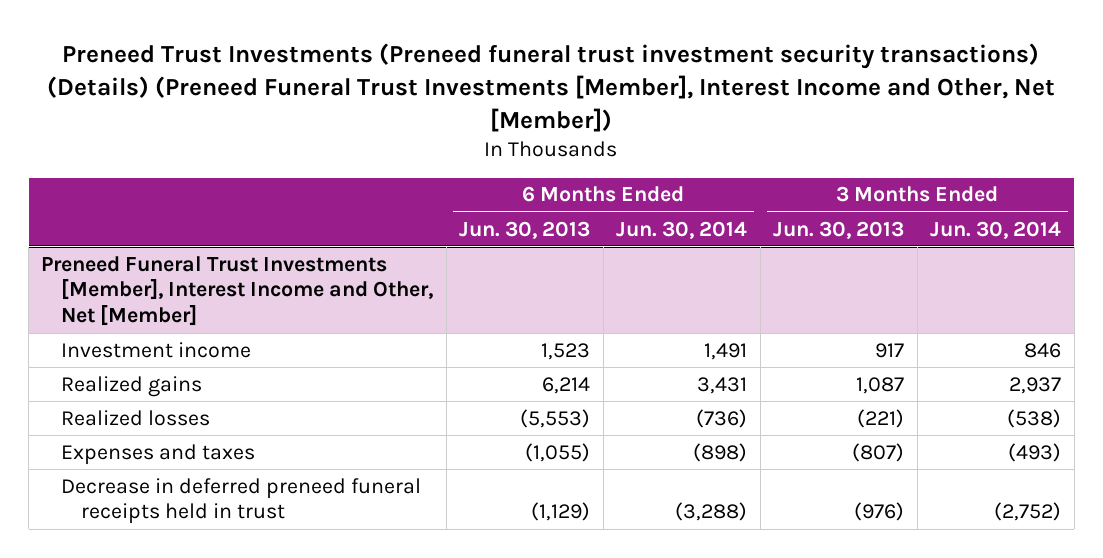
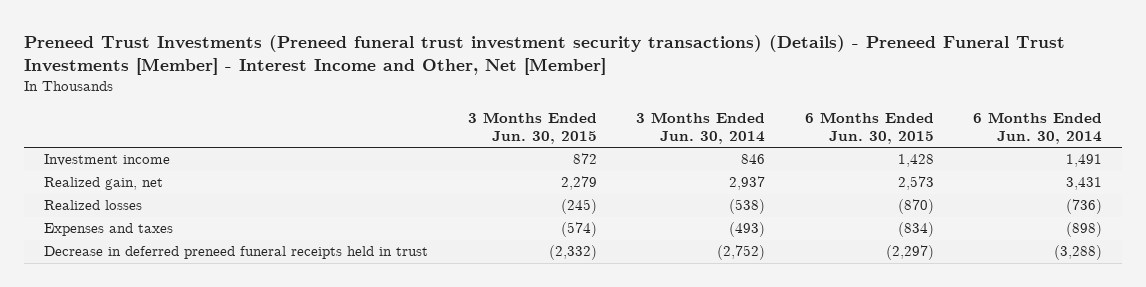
[47,42,1056,132] Preneed Trust Investments (Preneed funeral trust investment security transactions) (Details) (Preneed Funeral Trust Investments [Member], Interest Income and Other, Net [Member]) -> [24,34,1066,75] Preneed Trust Investments (Preneed funeral trust investment security transactions) (Details) - Preneed Funeral Trust Investments [Member] - Interest Income and Other, Net [Member]
[459,220,591,239] Jun. 30, 2013 -> none
[773,220,905,239] Jun. 30, 2013 -> none
none -> [467,111,597,145] 3 Months Ended Jun. 30, 2015
none -> [804,111,934,145] 6 Months Ended Jun. 30, 2015
[41,255,434,327] Preneed Funeral Trust Investments [Member], Interest Income and Other, Net [Member] -> none
[61,375,203,397] Realized gains -> [44,177,164,191] Realized gain, net

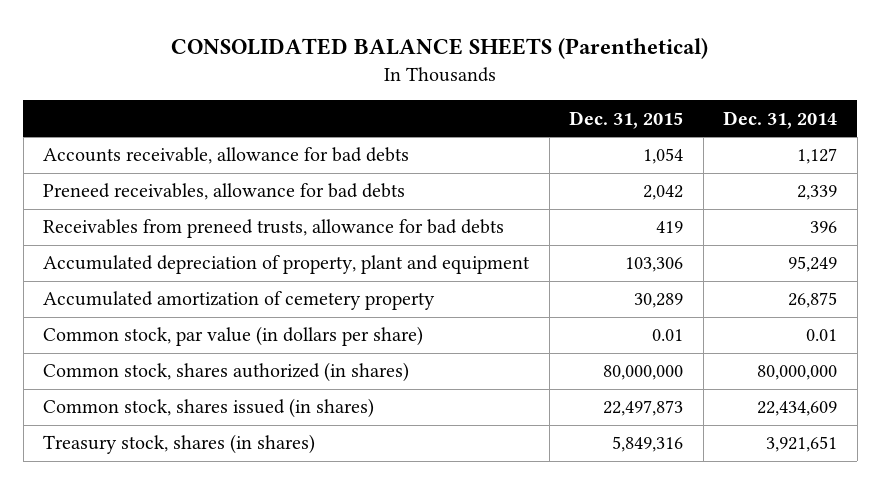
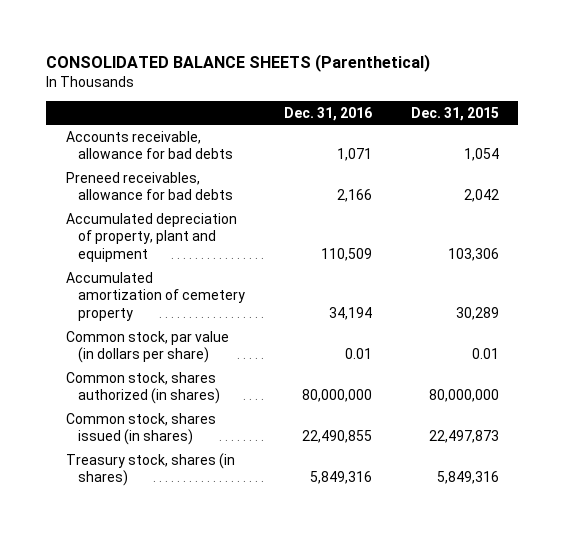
[723,110,838,129] Dec. 31, 2014 -> none
none -> [283,106,372,121] Dec. 31, 2016
[43,219,505,239] Receivables from preneed trusts, allowance for bad debts -> none

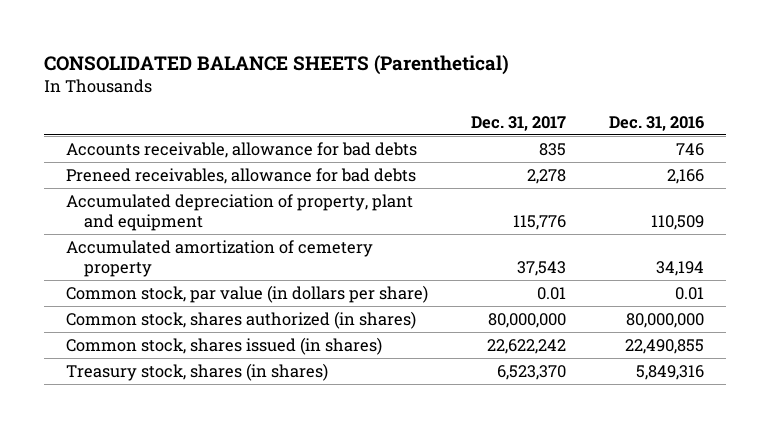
[410,106,499,121] Dec. 31, 2015 -> none
none -> [470,115,566,131] Dec. 31, 2017
[336,148,372,162] 1,071 -> [676,143,705,157] 746

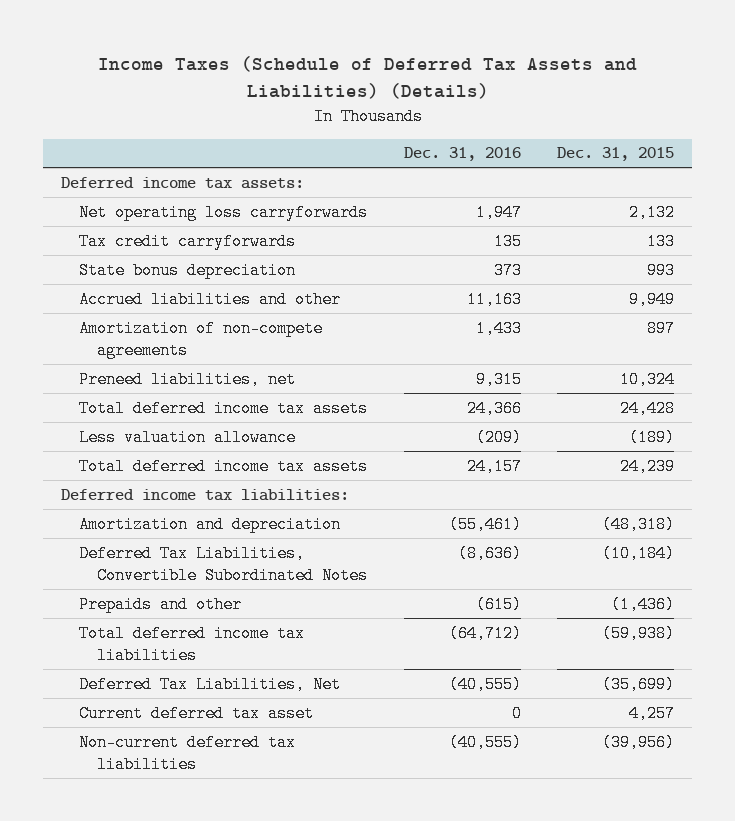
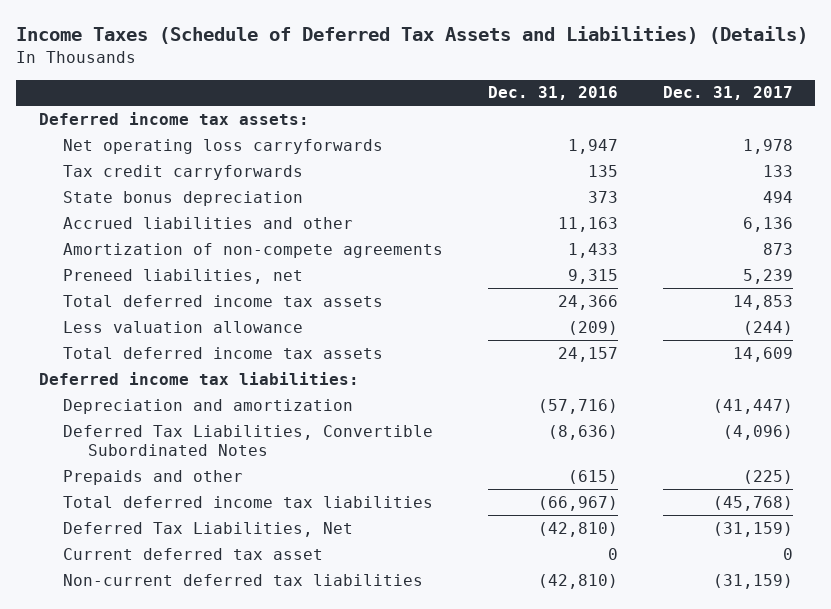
[557,147,675,162] Dec. 31, 2015 -> none
none -> [662,86,793,101] Dec. 31, 2017
[79,515,342,533] Amortization and depreciation -> [63,398,354,414] Depreciation and amortization
[448,515,522,533] (55,461) -> [537,398,618,414] (57,716)
[448,624,522,642] (64,712) -> [537,495,618,511] (66,967)
[448,675,522,693] (40,555) -> [537,521,618,537] (42,810)
[448,733,522,751] (40,555) -> [537,573,618,589] (42,810)

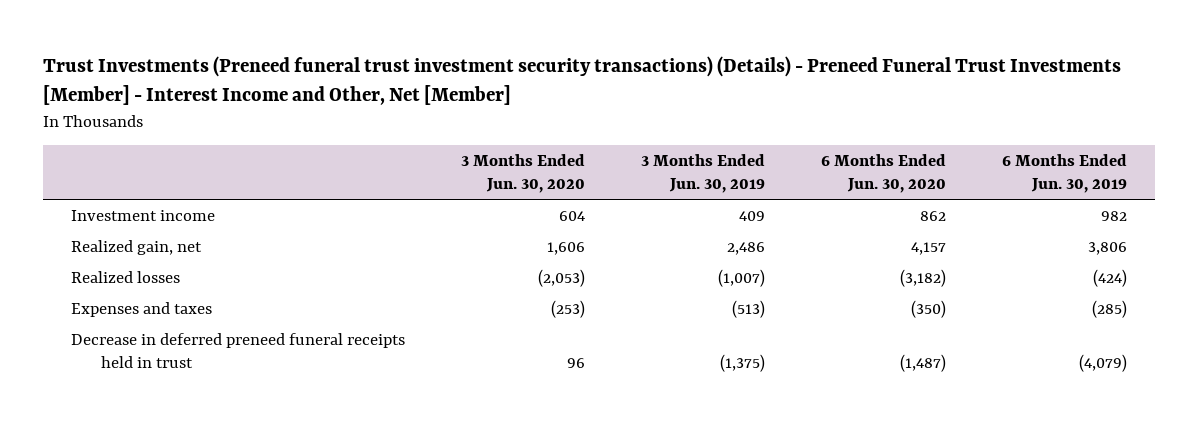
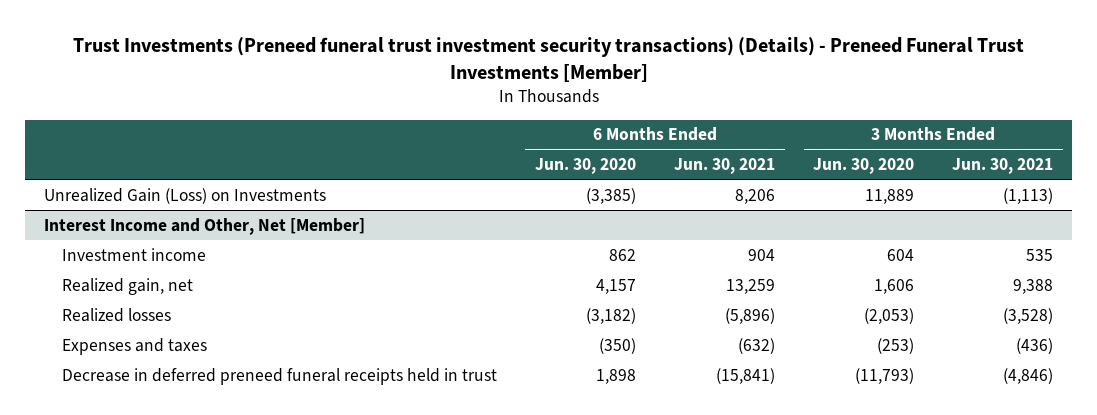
[43,56,1122,106] Trust Investments (Preneed funeral trust investment security transactions) (Details) - Preneed Funeral Trust Investments [Member] - Interest Income and Other, Net [Member] -> [72,36,1024,82] Trust Investments (Preneed funeral trust investment security transactions) (Details) - Preneed Funeral Trust Investments [Member]
[641,154,766,194] 3 Months Ended Jun. 30, 2019 -> none
[1002,154,1128,194] 6 Months Ended Jun. 30, 2019 -> none
none -> [674,158,776,175] Jun. 30, 2021
none -> [952,158,1054,175] Jun. 30, 2021
none -> [43,187,326,204] Unrealized Gain (Loss) on Investments
none -> [43,217,365,235] Interest Income and Other, Net [Member]
[567,357,586,368] 96 -> [855,367,915,384] (11,793)
[900,353,947,372] (1,487) -> [595,368,636,384] 1,898

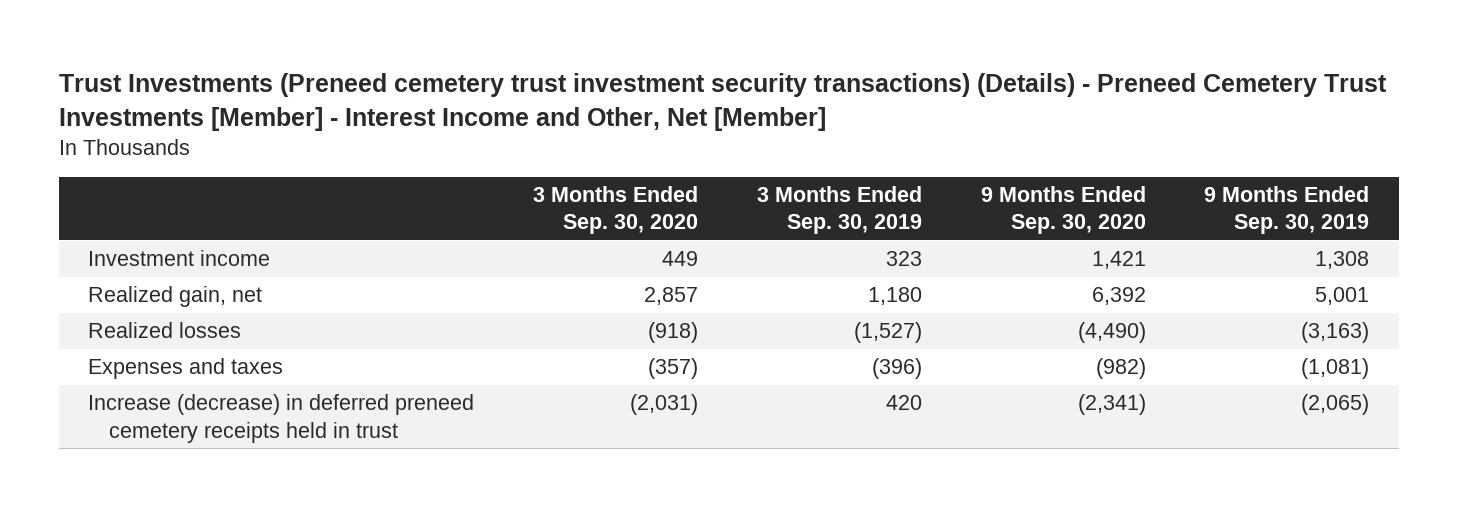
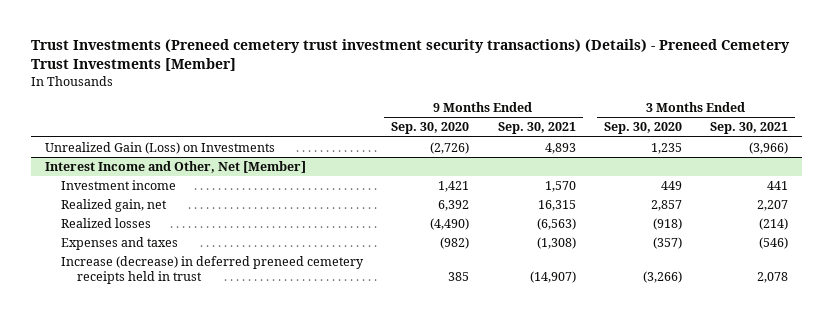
[58,73,1387,131] Trust Investments (Preneed cemetery trust investment security transactions) (Details) - Preneed Cemetery Trust Investments [Member] - Interest Income and Other, Net [Member] -> [31,39,791,72] Trust Investments (Preneed cemetery trust investment security transactions) (Details) - Preneed Cemetery Trust Investments [Member]
[756,185,922,235] 3 Months Ended Sep. 30, 2019 -> none
[1204,185,1370,235] 9 Months Ended Sep. 30, 2019 -> none
none -> [497,122,576,135] Sep. 30, 2021
none -> [710,122,789,135] Sep. 30, 2021
none -> [45,142,276,155] Unrealized Gain (Loss) on Investments
none -> [45,161,307,174] Interest Income and Other, Net [Member]
[629,394,698,416] (2,031) -> [642,270,682,283] (3,266)
[1077,394,1146,416] (2,341) -> [448,271,470,281] 385

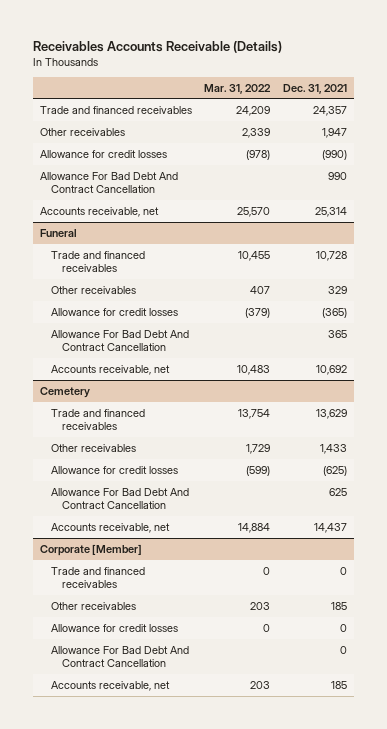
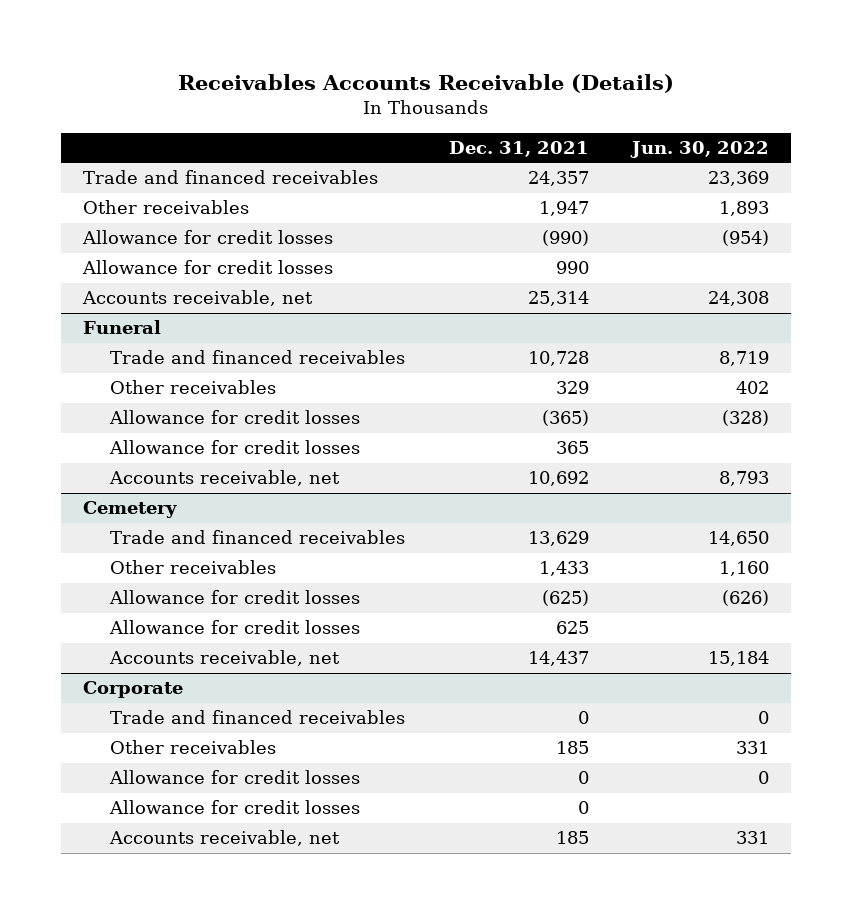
[204,83,272,94] Mar. 31, 2022 -> none
none -> [630,141,770,159] Jun. 30, 2022
[39,171,178,194] Allowance For Bad Debt And Contract Cancellation -> [82,260,334,275] Allowance for credit losses
[50,329,189,352] Allowance For Bad Debt And Contract Cancellation -> [108,440,360,455] Allowance for credit losses
[50,487,189,510] Allowance For Bad Debt And Contract Cancellation -> [108,620,360,635] Allowance for credit losses
[39,543,142,556] Corporate [Member] -> [83,681,184,699] Corporate
[50,645,189,668] Allowance For Bad Debt And Contract Cancellation -> [108,800,360,815] Allowance for credit losses

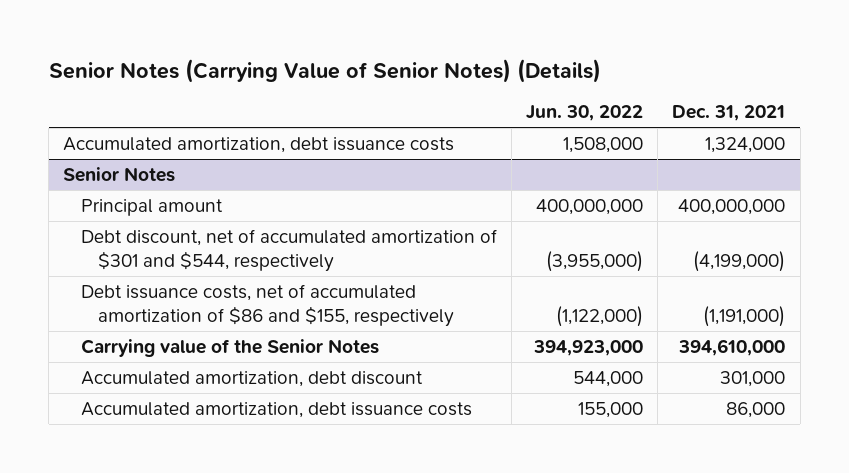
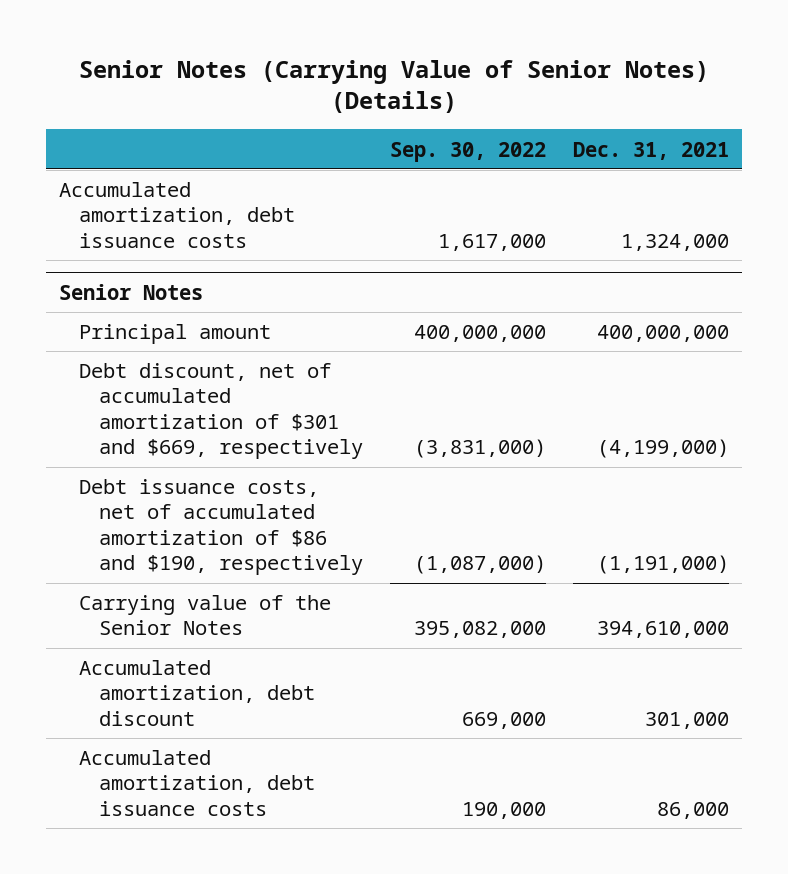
[526,105,644,122] Jun. 30, 2022 -> none
none -> [390,141,547,162] Sep. 30, 2022
[80,228,497,272] Debt discount, net of accumulated amortization of $301 and $544, respectively -> [79,363,364,460] Debt discount, net of accumulated amortization of $301 and $669, respectively
[80,283,454,327] Debt issuance costs, net of accumulated amortization of $86 and $155, respectively -> [79,479,364,576] Debt issuance costs, net of accumulated amortization of $86 and $190, respectively

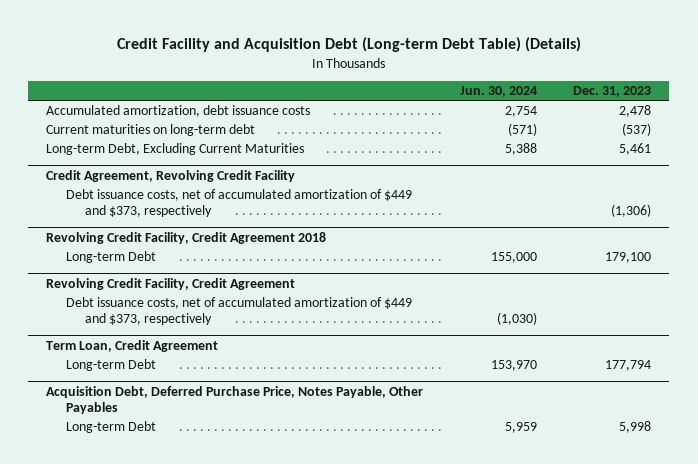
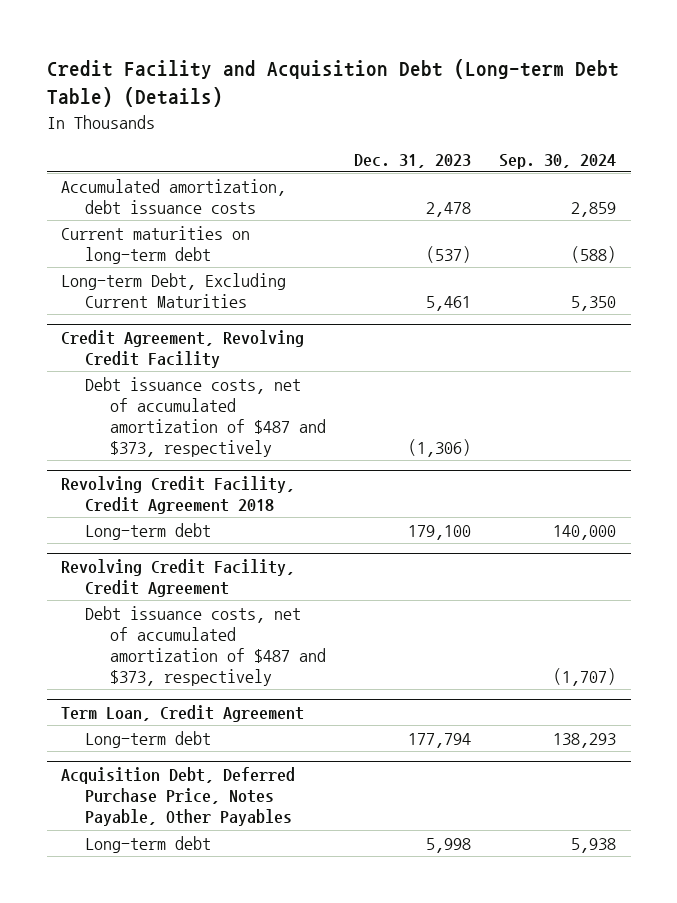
[459,86,537,98] Jun. 30, 2024 -> none
none -> [499,153,617,169] Sep. 30, 2024
[65,188,412,217] Debt issuance costs, net of accumulated amortization of $449 and $373, respectively -> [85,376,326,457] Debt issuance costs, net of accumulated amortization of $487 and $373, respectively
[65,250,156,263] Long-term Debt -> [85,522,212,540] Long-term debt
[65,296,412,325] Debt issuance costs, net of accumulated amortization of $449 and $373, respectively -> [85,605,326,686] Debt issuance costs, net of accumulated amortization of $487 and $373, respectively
[65,358,156,371] Long-term Debt -> [85,730,212,748] Long-term debt
[65,420,156,433] Long-term Debt -> [85,835,212,853] Long-term debt

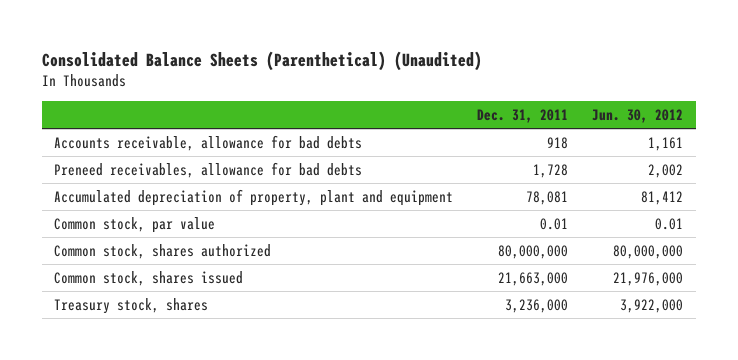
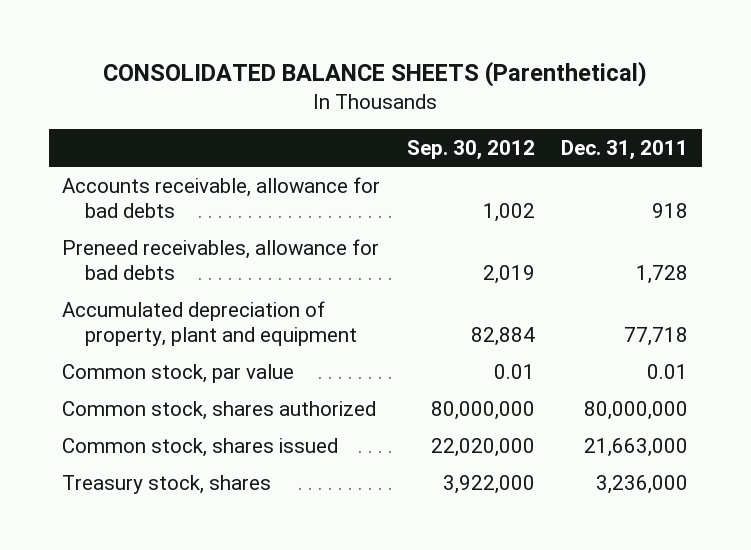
[42,50,483,71] Consolidated Balance Sheets (Parenthetical) (Unaudited) -> [103,60,648,87] CONSOLIDATED BALANCE SHEETS (Parenthetical)
[592,109,684,124] Jun. 30, 2012 -> none
none -> [406,140,535,161] Sep. 30, 2012
[526,190,569,205] 78,081 -> [624,326,689,346] 77,718

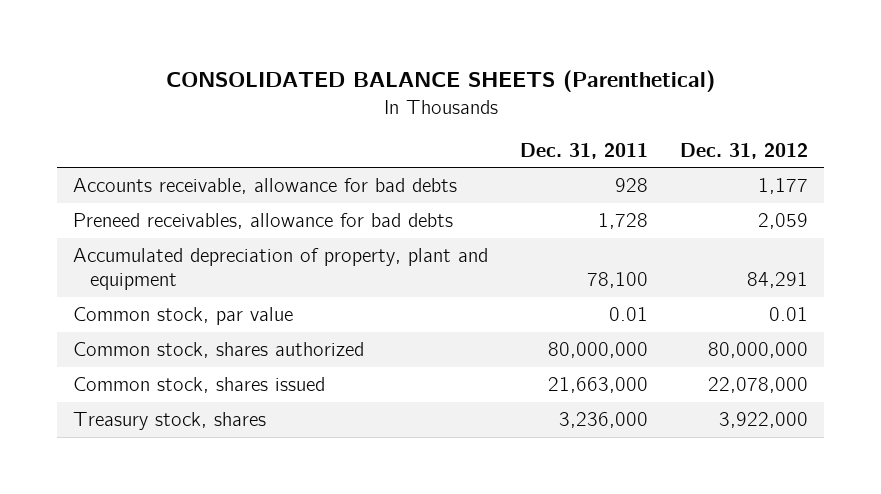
[406,140,535,161] Sep. 30, 2012 -> none
none -> [679,142,808,159] Dec. 31, 2012
[652,202,689,218] 918 -> [615,177,649,192] 928
[624,326,689,346] 77,718 -> [587,272,649,289] 78,100

